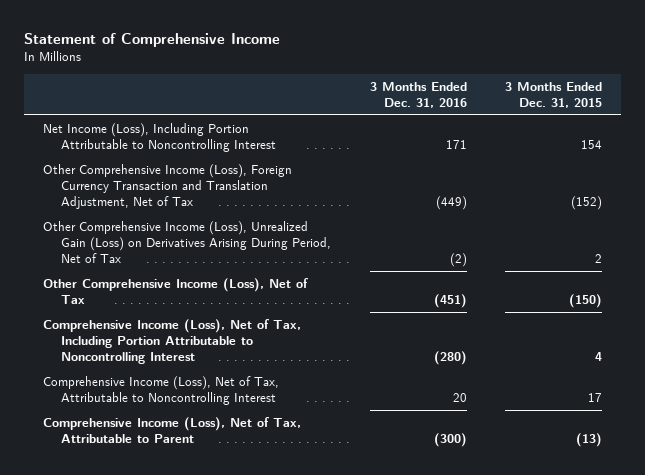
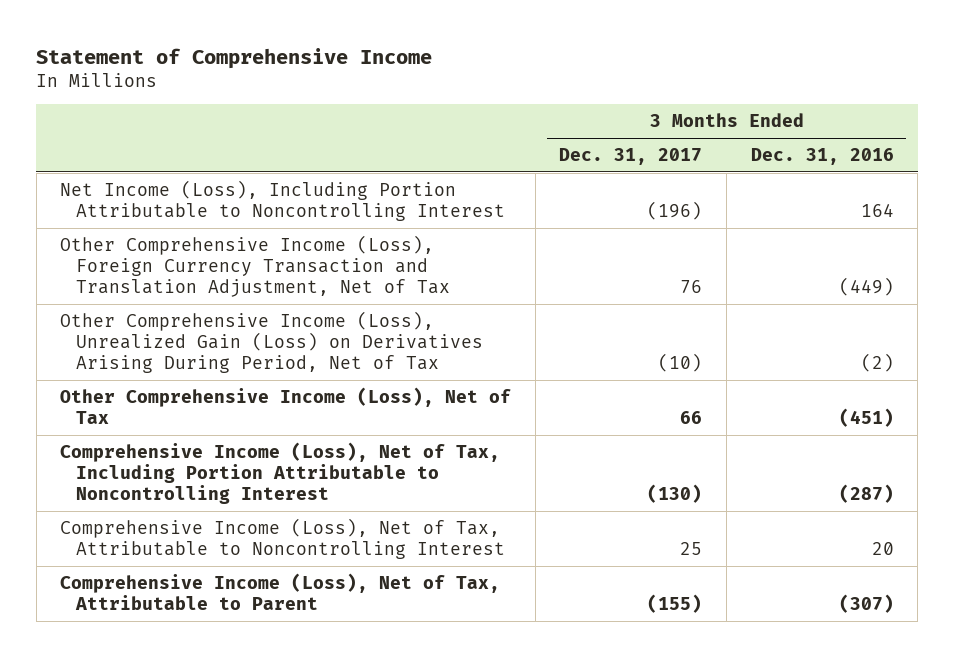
[505,81,603,109] 3 Months Ended Dec. 31, 2015 -> none
none -> [559,148,703,166] Dec. 31, 2017
[445,140,467,150] 171 -> [860,202,894,217] 164
[433,351,467,366] (280) -> [838,483,894,503] (287)
[433,433,467,448] (300) -> [838,593,894,613] (307)

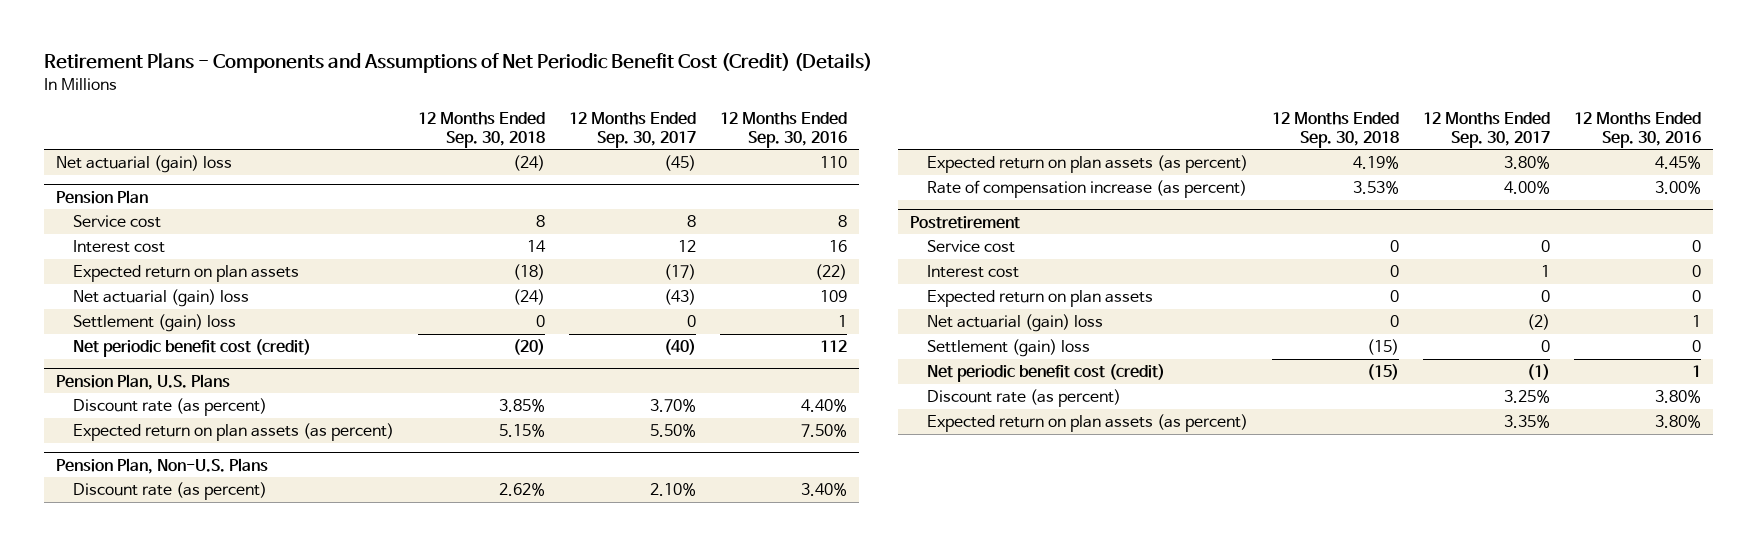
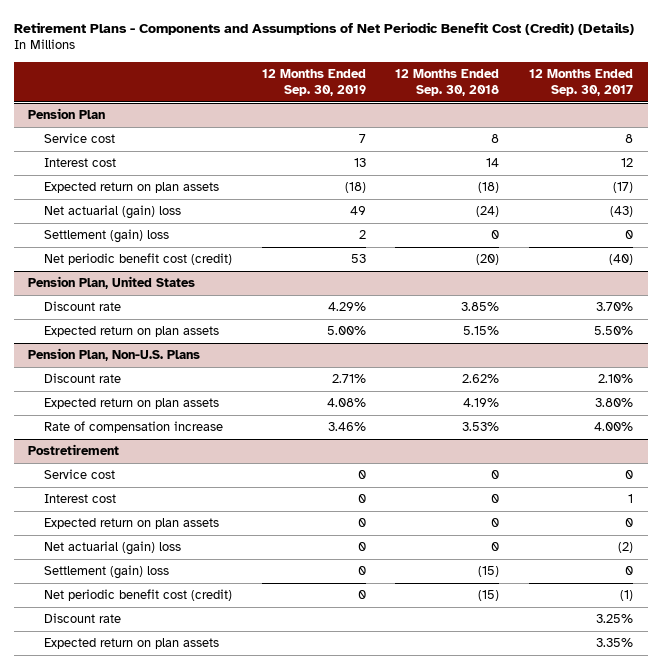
[719,111,847,148] 12 Months Ended Sep. 30, 2016 -> none
none -> [261,69,366,96] 12 Months Ended Sep. 30, 2019
[55,155,232,174] Net actuarial (gain) loss -> none
[55,373,230,390] Pension Plan, U.S. Plans -> none
none -> [28,276,196,290] Pension Plan, United States
[72,398,267,417] Discount rate (as percent) -> [44,301,122,312] Discount rate
[72,423,394,442] Expected return on plan assets (as percent) -> [44,326,220,338] Expected return on plan assets
[72,482,267,501] Discount rate (as percent) -> [44,373,122,384] Discount rate
[927,155,1249,174] Expected return on plan assets (as percent) -> [44,398,220,410] Expected return on plan assets
[927,180,1248,199] Rate of compensation increase (as percent) -> [44,421,224,434] Rate of compensation increase
[927,389,1122,408] Discount rate (as percent) -> [44,613,122,624] Discount rate
[927,414,1249,433] Expected return on plan assets (as percent) -> [44,638,220,650] Expected return on plan assets

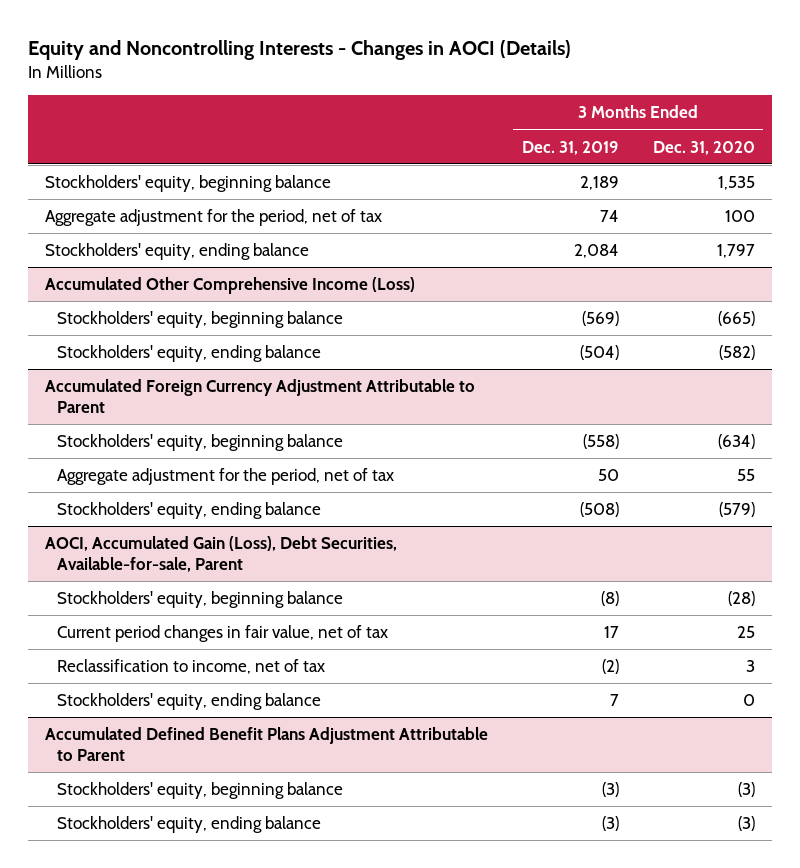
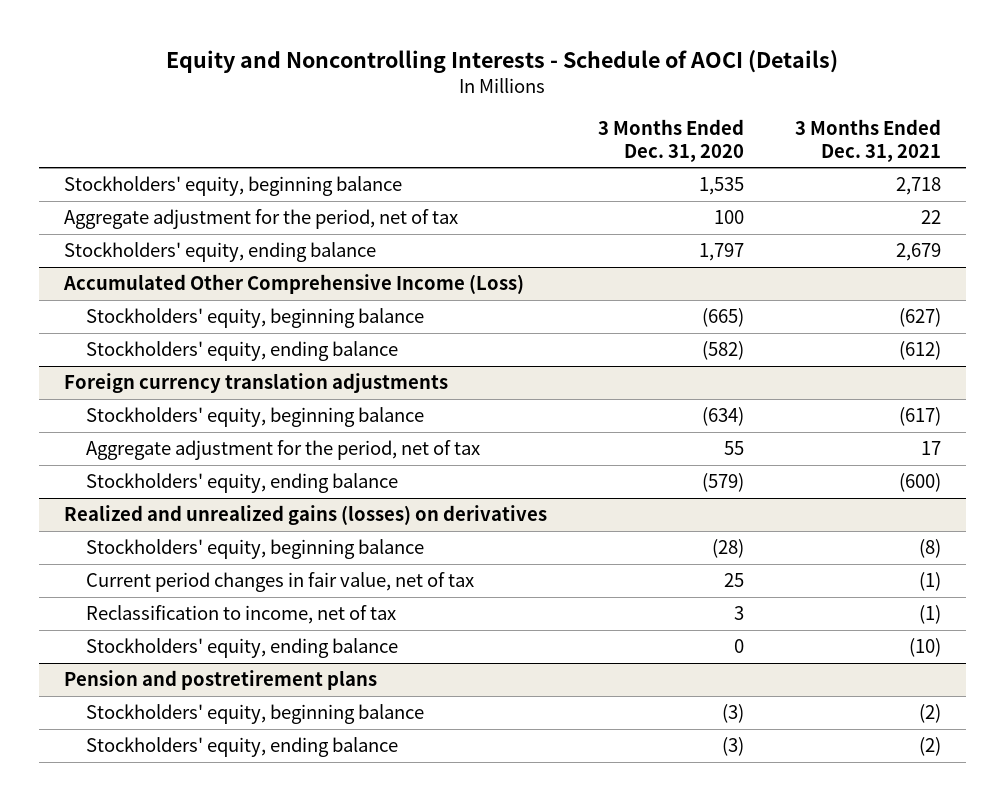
[28,39,572,60] Equity and Noncontrolling Interests - Changes in AOCI (Details) -> [166,49,839,73] Equity and Noncontrolling Interests - Schedule of AOCI (Details)
[521,140,619,155] Dec. 31, 2019 -> none
none -> [794,118,941,162] 3 Months Ended Dec. 31, 2021
[45,379,476,413] Accumulated Foreign Currency Adjustment Attributable to Parent -> [64,373,449,394] Foreign currency translation adjustments
[45,536,398,572] AOCI, Accumulated Gain (Loss), Debt Securities, Available-for-sale, Parent -> [64,505,548,526] Realized and unrealized gains (losses) on derivatives
[45,727,489,761] Accumulated Defined Benefit Plans Adjustment Attributable to Parent -> [64,670,378,691] Pension and postretirement plans

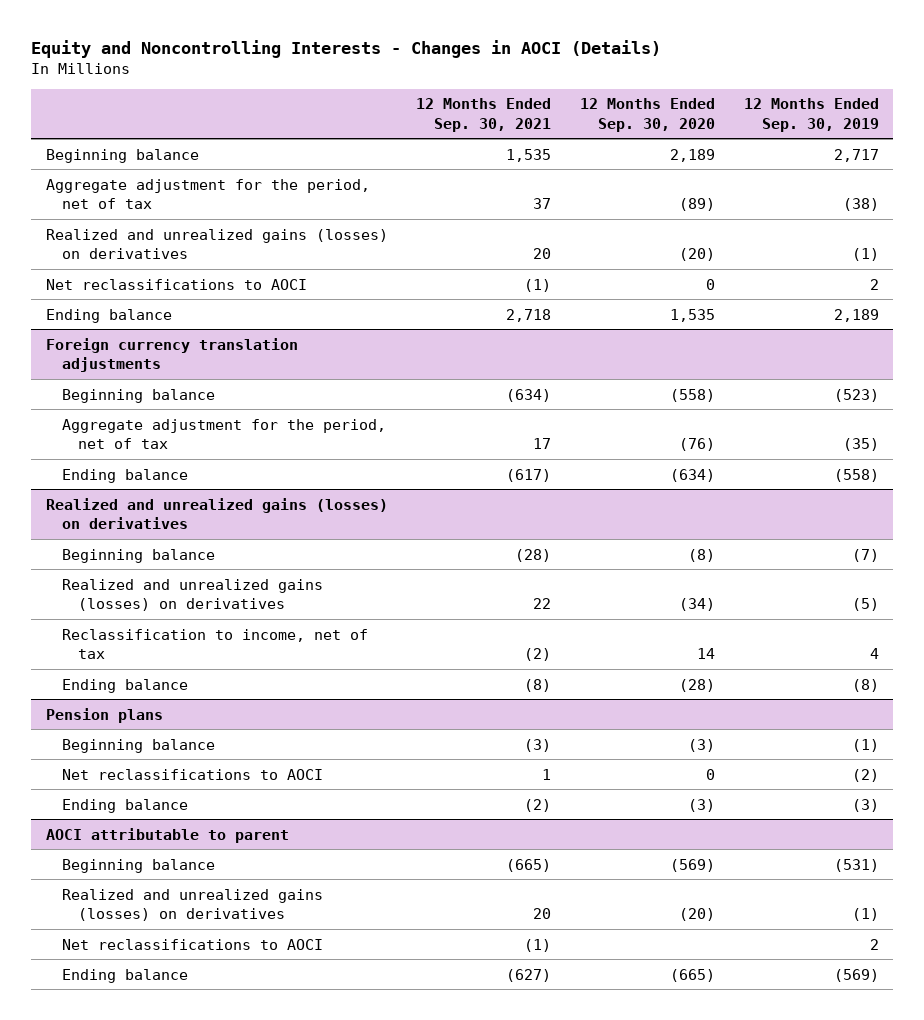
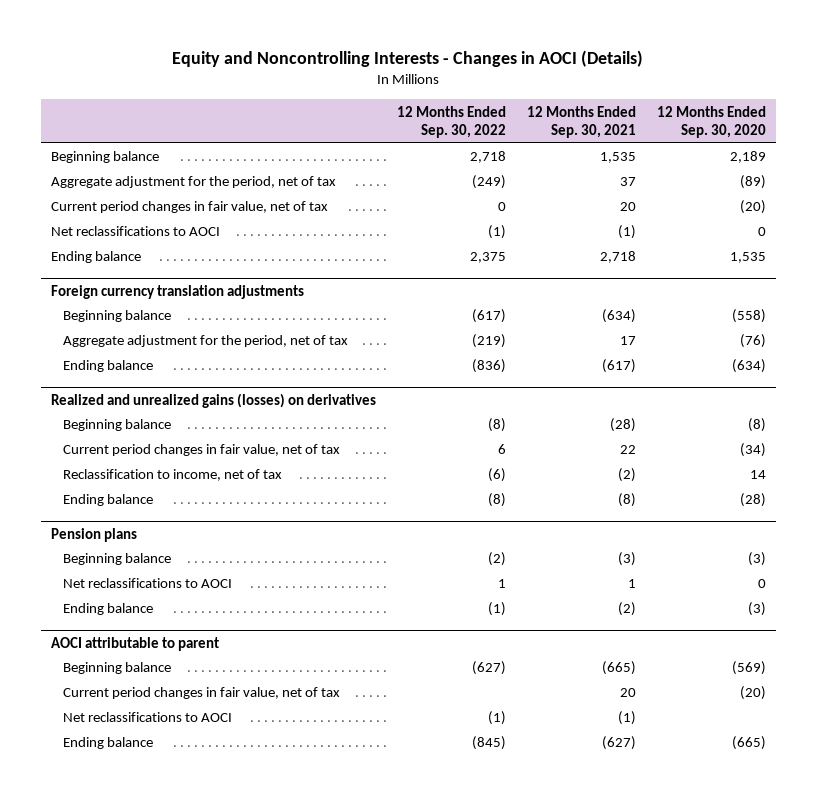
[743,98,879,132] 12 Months Ended Sep. 30, 2019 -> none
none -> [396,105,506,139] 12 Months Ended Sep. 30, 2022
[45,228,388,259] Realized and unrealized gains (losses) on derivatives -> [51,201,329,214] Current period changes in fair value, net of tax
[61,578,323,611] Realized and unrealized gains (losses) on derivatives -> [62,444,340,457] Current period changes in fair value, net of tax
[61,888,323,921] Realized and unrealized gains (losses) on derivatives -> [62,687,340,700] Current period changes in fair value, net of tax

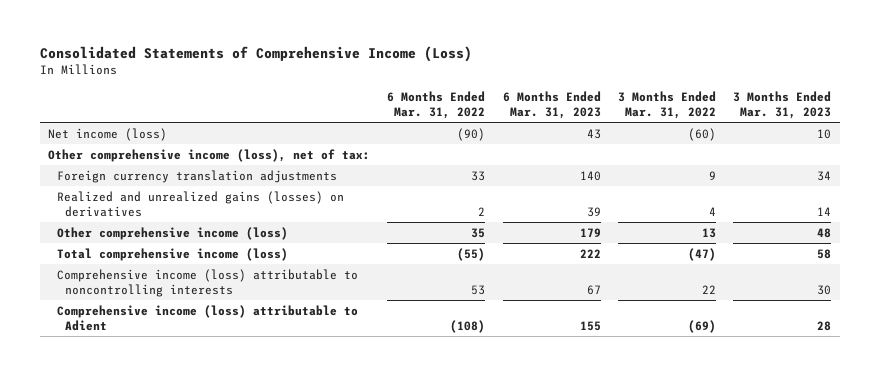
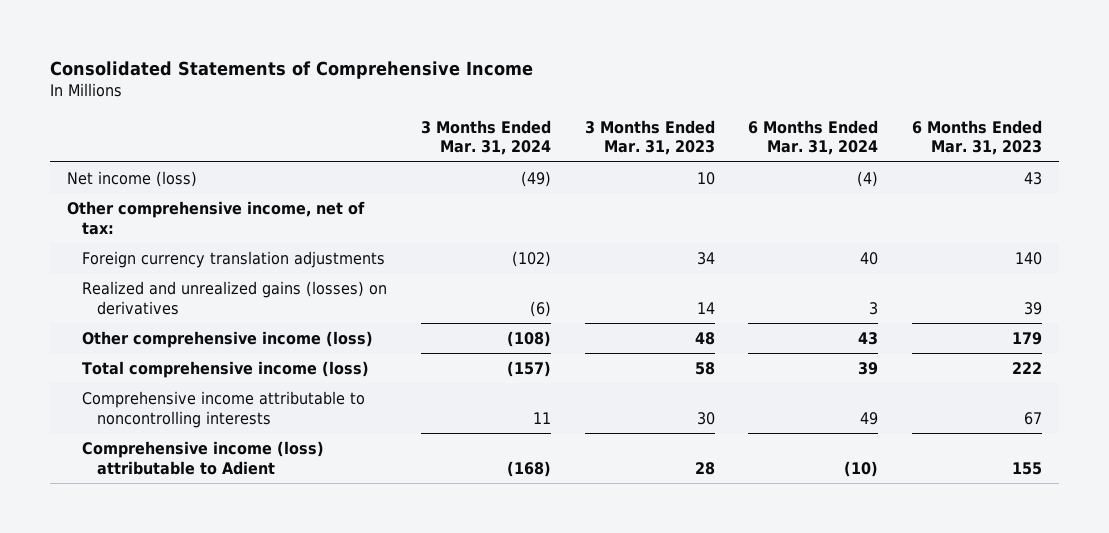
[39,46,472,63] Consolidated Statements of Comprehensive Income (Loss) -> [50,60,534,79] Consolidated Statements of Comprehensive Income
[387,90,486,120] 6 Months Ended Mar. 31, 2022 -> none
[618,90,717,120] 3 Months Ended Mar. 31, 2022 -> none
none -> [420,119,551,156] 3 Months Ended Mar. 31, 2024
none -> [748,119,879,156] 6 Months Ended Mar. 31, 2024
[48,148,371,162] Other comprehensive income (loss), net of tax: -> [67,200,366,235] Other comprehensive income, net of tax:
[56,268,358,297] Comprehensive income (loss) attributable to noncontrolling interests -> [82,390,366,428] Comprehensive income attributable to noncontrolling interests

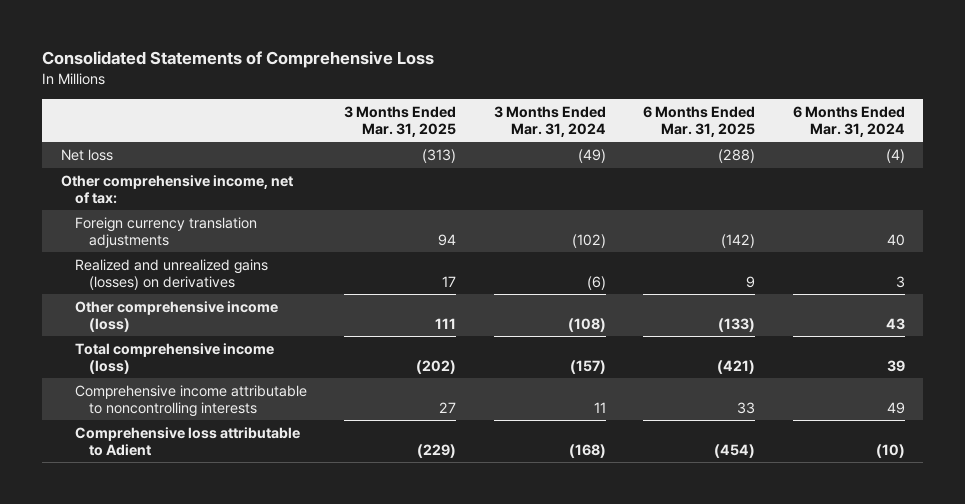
[50,60,534,79] Consolidated Statements of Comprehensive Income -> [41,51,434,69] Consolidated Statements of Comprehensive Loss
[584,119,715,156] 3 Months Ended Mar. 31, 2023 -> none
[912,119,1043,156] 6 Months Ended Mar. 31, 2023 -> none
none -> [344,105,457,137] 3 Months Ended Mar. 31, 2025
none -> [643,105,756,137] 6 Months Ended Mar. 31, 2025
[67,170,198,187] Net income (loss) -> [60,148,113,161] Net loss
[82,440,325,475] Comprehensive income (loss) attributable to Adient -> [74,426,300,456] Comprehensive loss attributable to Adient

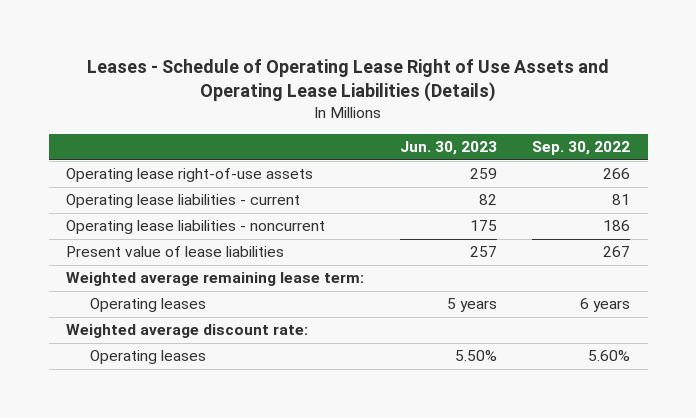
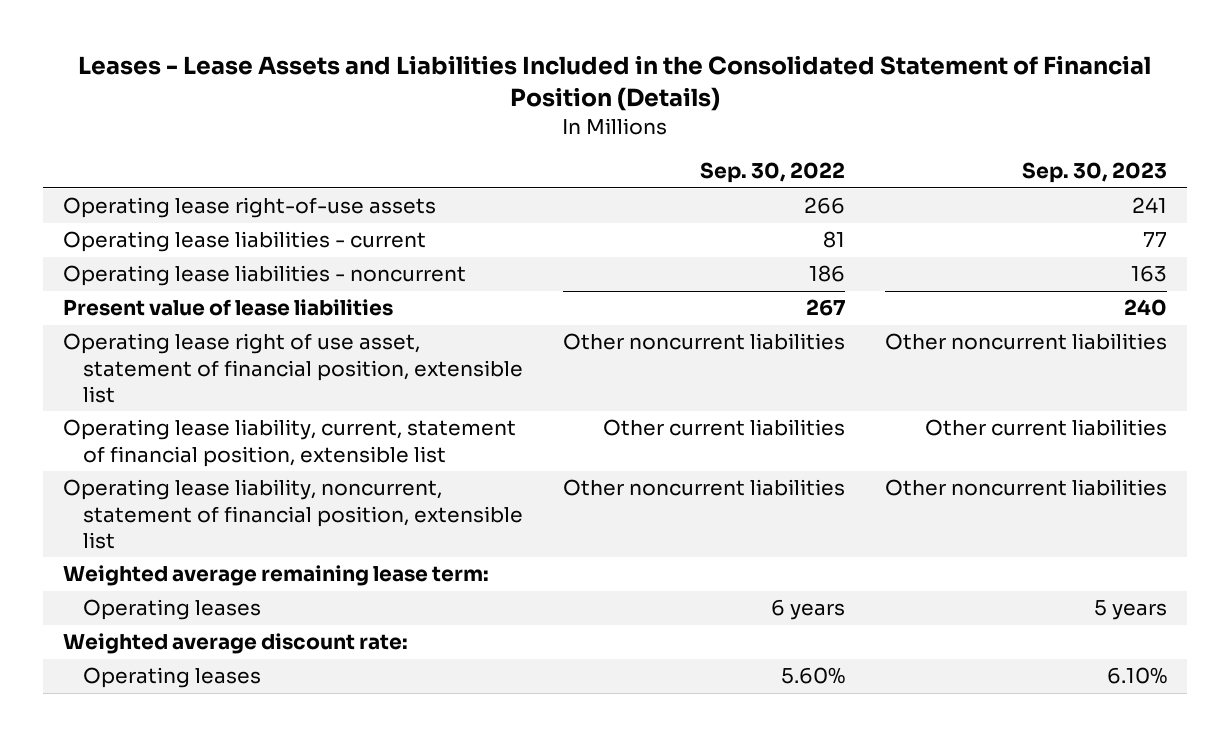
[87,58,610,103] Leases - Schedule of Operating Lease Right of Use Assets and Operating Lease Liabilities (Details) -> [77,55,1151,112] Leases - Lease Assets and Liabilities Included in the Consolidated Statement of Financial Position (Details)
[399,141,497,156] Jun. 30, 2023 -> none
none -> [1021,162,1167,184] Sep. 30, 2023
none -> [62,333,523,403] Operating lease right of use asset, statement of financial position, extensible list
none -> [62,419,516,467] Operating lease liability, current, statement of financial position, extensible list
none -> [62,479,523,549] Operating lease liability, noncurrent, statement of financial position, extensible list

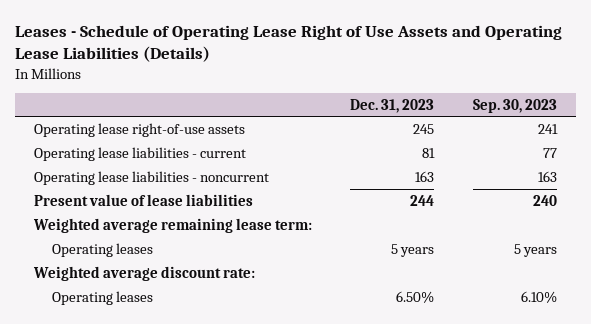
[77,55,1151,112] Leases - Lease Assets and Liabilities Included in the Consolidated Statement of Financial Position (Details) -> [15,25,563,63] Leases - Schedule of Operating Lease Right of Use Assets and Operating Lease Liabilities (Details)
[699,162,845,184] Sep. 30, 2022 -> none
none -> [350,98,435,113] Dec. 31, 2023
[62,333,523,403] Operating lease right of use asset, statement of financial position, extensible list -> none
[62,419,516,467] Operating lease liability, current, statement of financial position, extensible list -> none
[62,479,523,549] Operating lease liability, noncurrent, statement of financial position, extensible list -> none

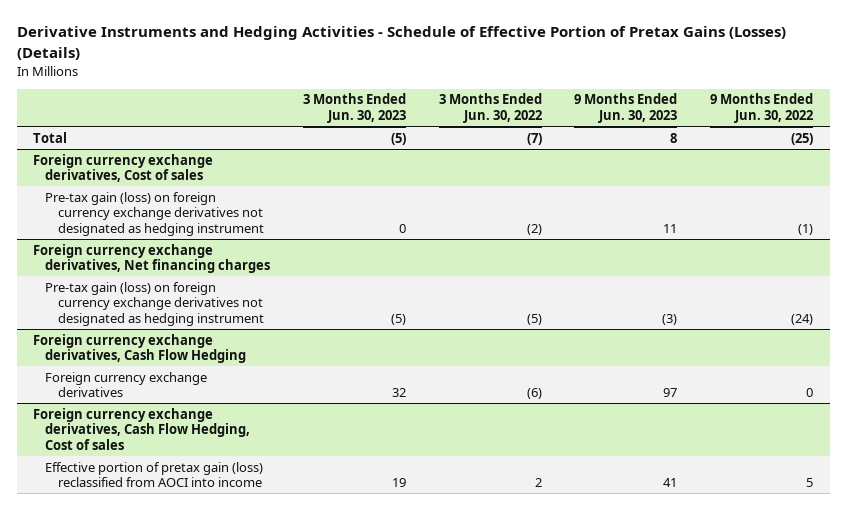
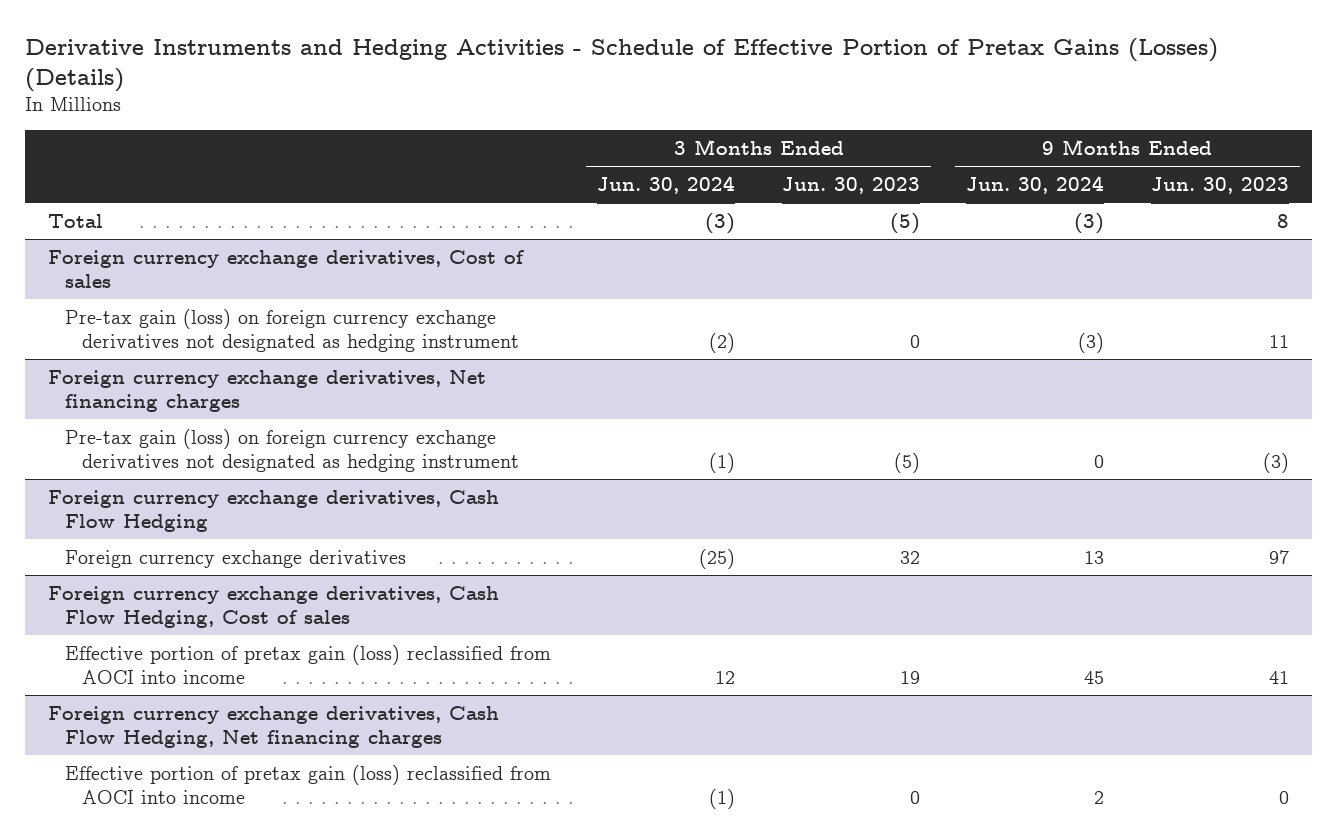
[438,93,542,124] 3 Months Ended Jun. 30, 2022 -> none
[710,93,814,124] 9 Months Ended Jun. 30, 2022 -> none
none -> [597,175,736,194] Jun. 30, 2024
none -> [966,175,1105,194] Jun. 30, 2024
none -> [47,705,499,748] Foreign currency exchange derivatives, Cash Flow Hedging, Net financing charges
none -> [65,764,552,804] Effective portion of pretax gain (loss) reclassified from AOCI into income

